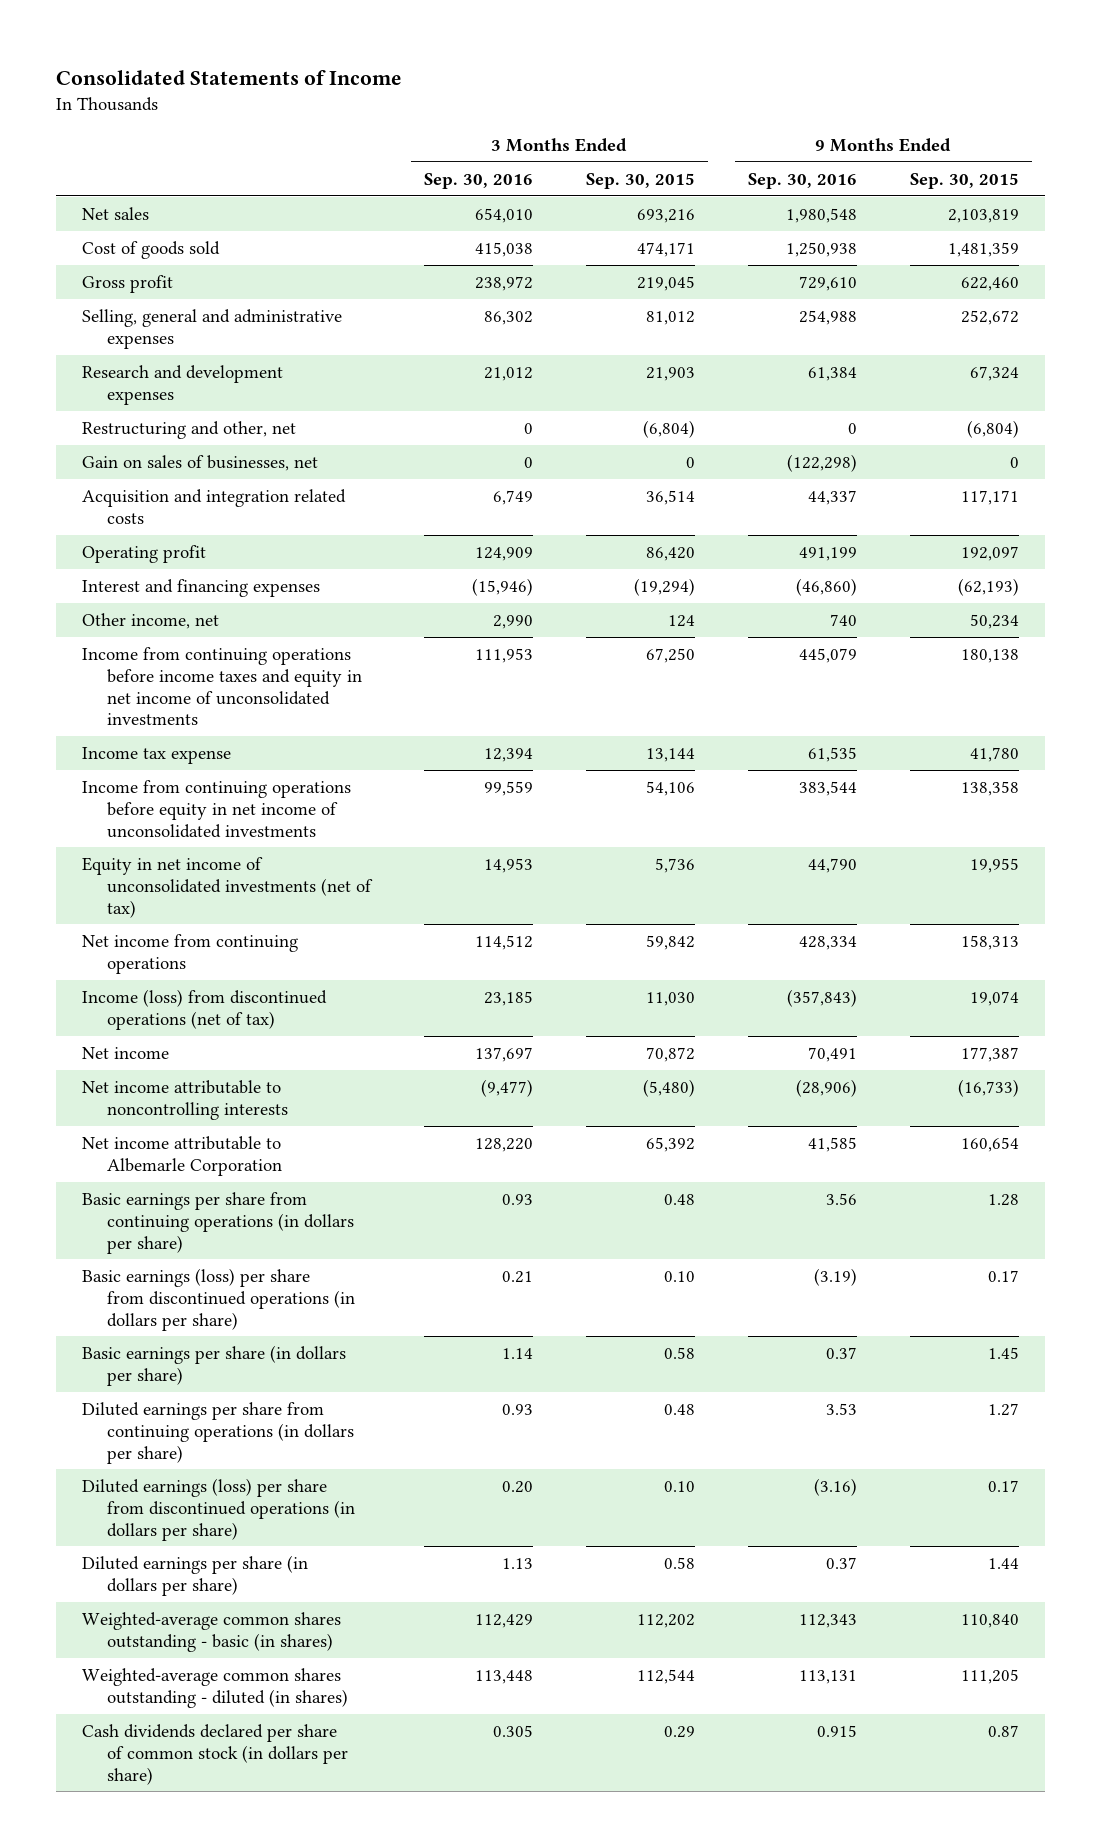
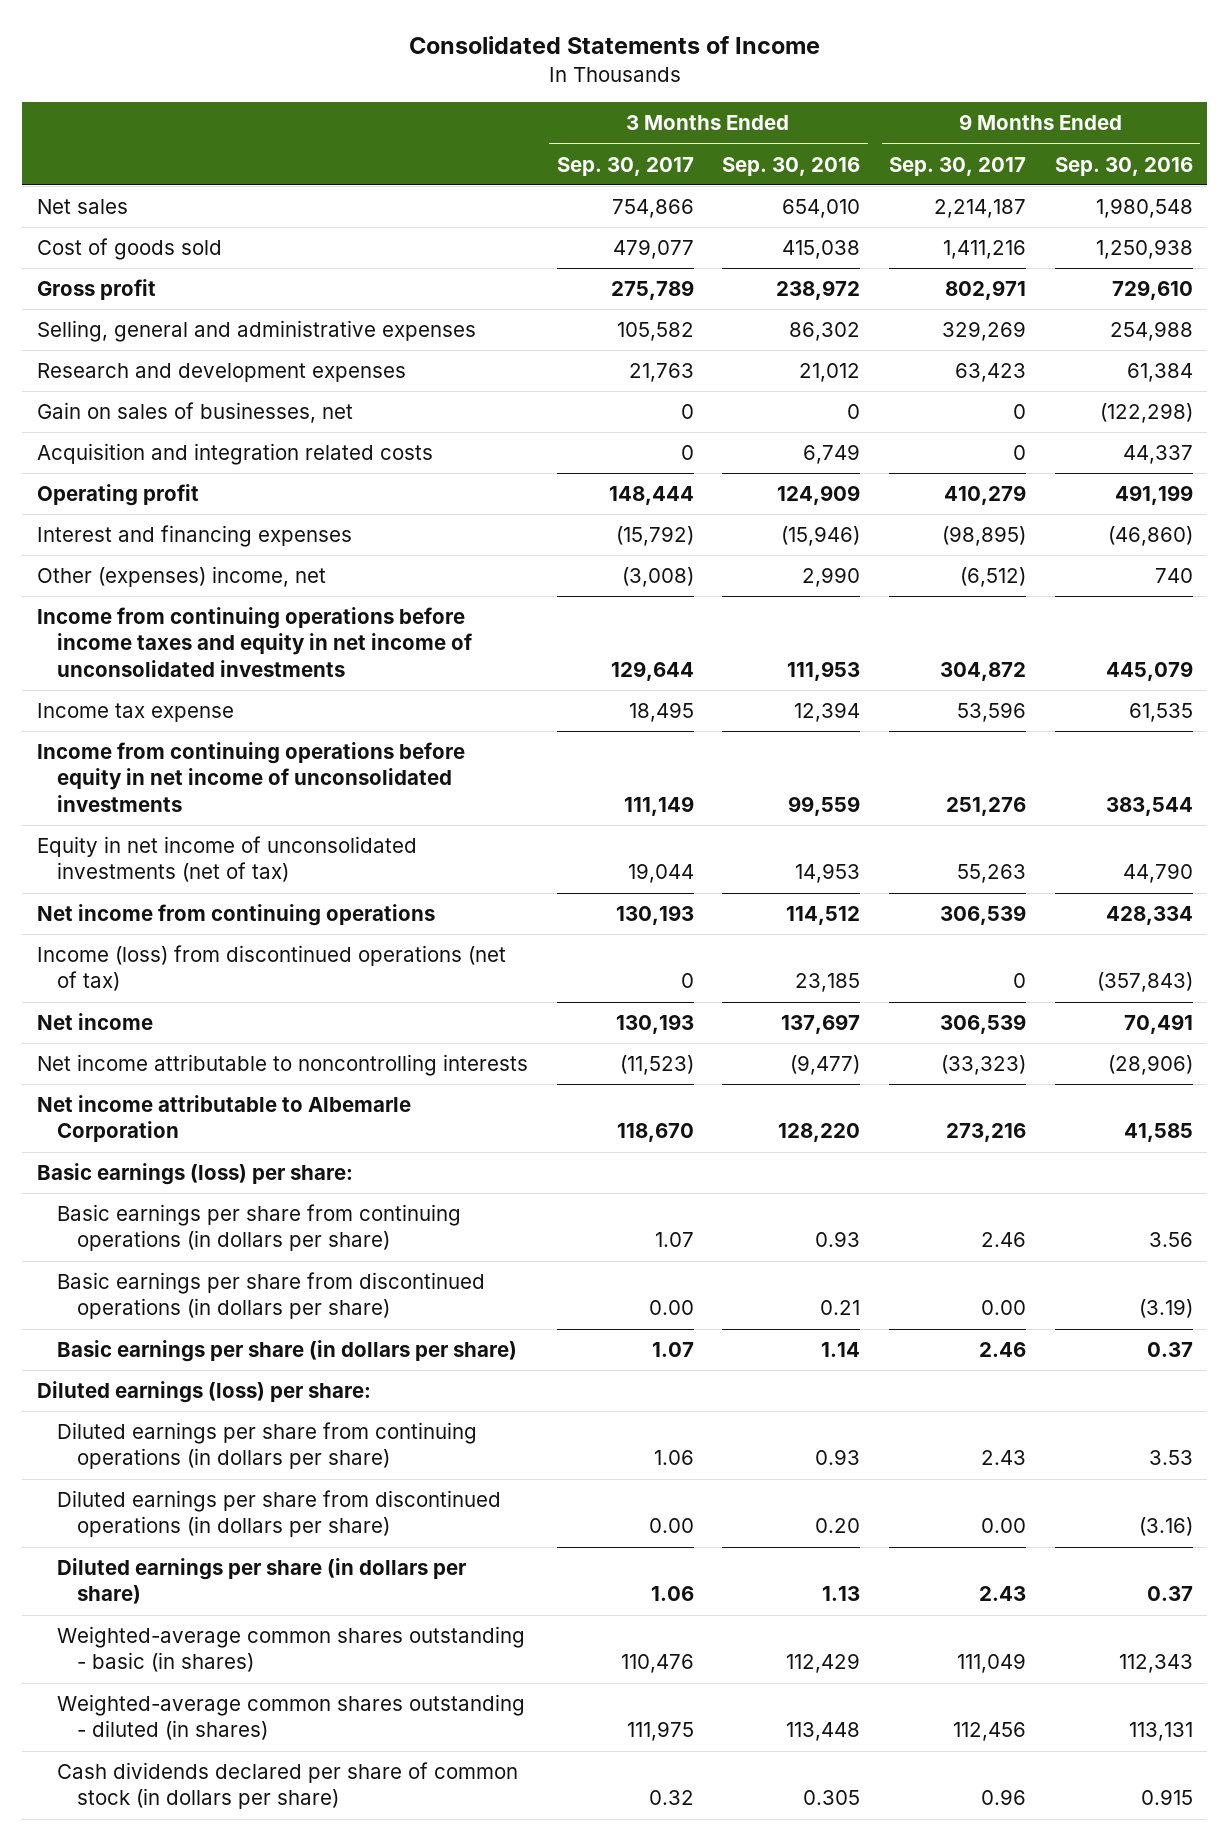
[585,172,695,189] Sep. 30, 2015 -> none
[909,172,1019,189] Sep. 30, 2015 -> none
none -> [556,156,694,176] Sep. 30, 2017
none -> [889,156,1027,176] Sep. 30, 2017
[82,420,297,439] Restructuring and other, net -> none
[82,612,220,629] Other income, net -> [36,566,326,588] Other (expenses) income, net
none -> [36,1163,353,1186] Basic earnings (loss) per share:
[82,1267,355,1331] Basic earnings (loss) per share from discontinued operations (in dollars per share) -> [56,1272,485,1320] Basic earnings per share from discontinued operations (in dollars per share)
none -> [36,1381,371,1404] Diluted earnings (loss) per share:
[82,1477,355,1541] Diluted earnings (loss) per share from discontinued operations (in dollars per share) -> [56,1490,501,1538] Diluted earnings per share from discontinued operations (in dollars per share)

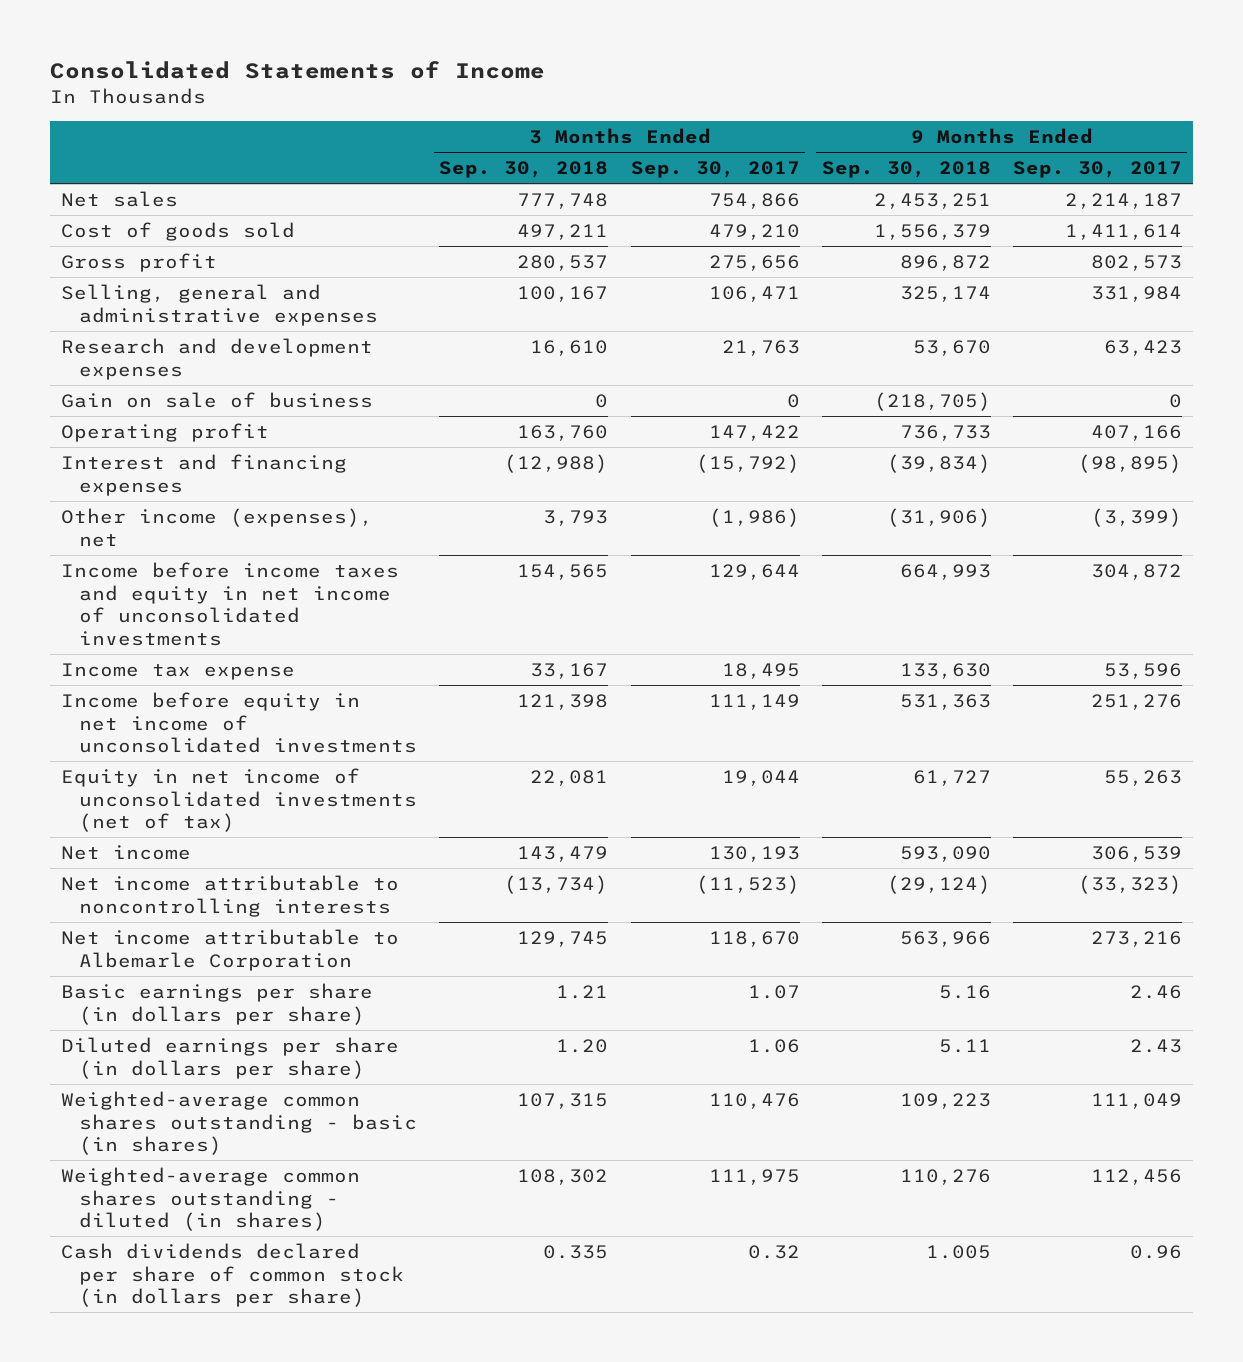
[722,156,861,176] Sep. 30, 2016 -> none
[1054,156,1193,176] Sep. 30, 2016 -> none
none -> [439,161,609,179] Sep. 30, 2018
none -> [821,161,991,179] Sep. 30, 2018
[612,239,694,260] 479,077 -> [708,223,800,240] 479,210
[943,240,1027,260] 1,411,216 -> [1064,223,1182,240] 1,411,614
[610,280,694,301] 275,789 -> [708,254,800,271] 275,656
[945,280,1027,301] 802,971 -> [1090,254,1182,271] 802,573
[616,322,694,342] 105,582 -> [708,285,800,302] 106,471
[942,321,1027,342] 329,269 -> [1090,285,1182,302] 331,984
[36,443,433,466] Acquisition and integration related costs -> none
[36,402,353,424] Gain on sales of businesses, net -> [61,391,374,408] Gain on sale of business
[608,486,694,506] 148,444 -> [708,424,800,441] 147,422
[944,485,1027,506] 410,279 -> [1090,424,1182,441] 407,166
[36,566,326,588] Other (expenses) income, net -> [61,507,374,547] Other income (expenses), net
[621,567,694,588] (3,008) -> [708,507,800,527] (1,986)
[960,567,1027,588] (6,512) -> [1090,507,1182,527] (3,399)
[36,607,472,677] Income from continuing operations before income taxes and equity in net income of unconsolidated investments -> [61,561,400,646] Income before income taxes and equity in net income of unconsolidated investments
[36,742,465,812] Income from continuing operations before equity in net income of unconsolidated investments -> [61,691,418,754] Income before equity in net income of unconsolidated investments
[36,904,435,927] Net income from continuing operations -> none
[36,945,506,992] Income (loss) from discontinued operations (net of tax) -> none
[36,1163,353,1186] Basic earnings (loss) per share: -> none
[56,1204,461,1252] Basic earnings per share from continuing operations (in dollars per share) -> none
[56,1272,485,1320] Basic earnings per share from discontinued operations (in dollars per share) -> none
[36,1381,371,1404] Diluted earnings (loss) per share: -> none
[56,1422,477,1470] Diluted earnings per share from continuing operations (in dollars per share) -> none
[56,1490,501,1538] Diluted earnings per share from discontinued operations (in dollars per share) -> none

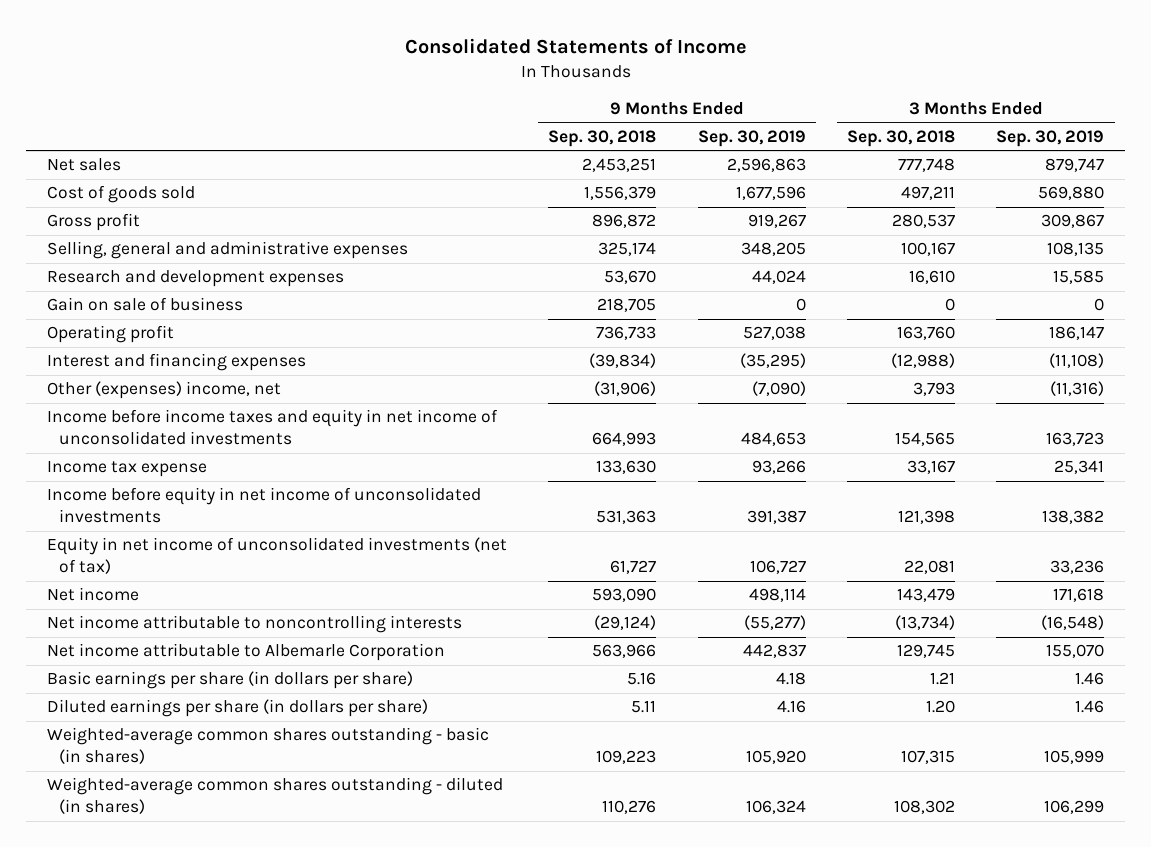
[630,161,800,179] Sep. 30, 2017 -> none
[1012,161,1182,179] Sep. 30, 2017 -> none
none -> [697,129,806,147] Sep. 30, 2019
none -> [996,129,1105,147] Sep. 30, 2019
[873,391,991,411] (218,705) -> [597,298,657,313] 218,705
[61,507,374,547] Other income (expenses), net -> [46,381,281,400] Other (expenses) income, net
[61,1242,405,1308] Cash dividends declared per share of common stock (in dollars per share) -> none

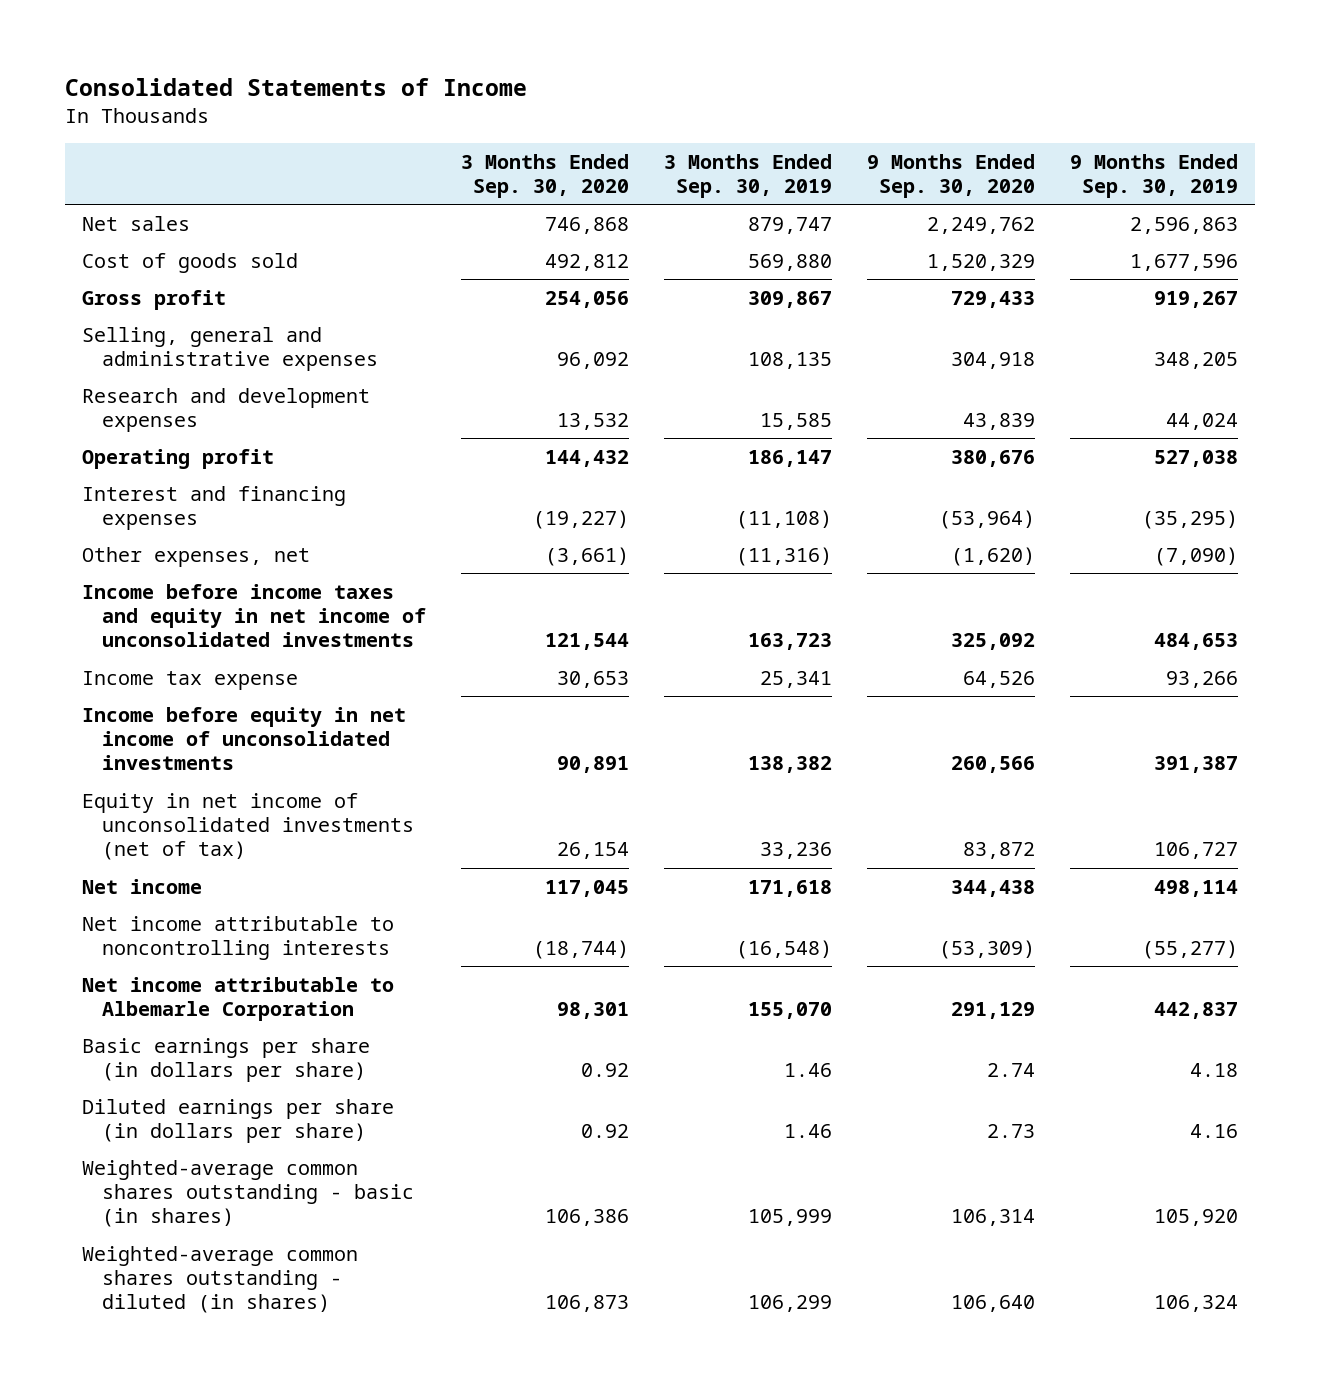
[548,129,657,147] Sep. 30, 2018 -> none
[846,129,955,147] Sep. 30, 2018 -> none
none -> [460,153,629,199] 3 Months Ended Sep. 30, 2020
none -> [866,153,1035,199] 9 Months Ended Sep. 30, 2020
[46,297,243,312] Gain on sale of business -> none
[46,381,281,400] Other (expenses) income, net -> [82,546,311,567] Other expenses, net

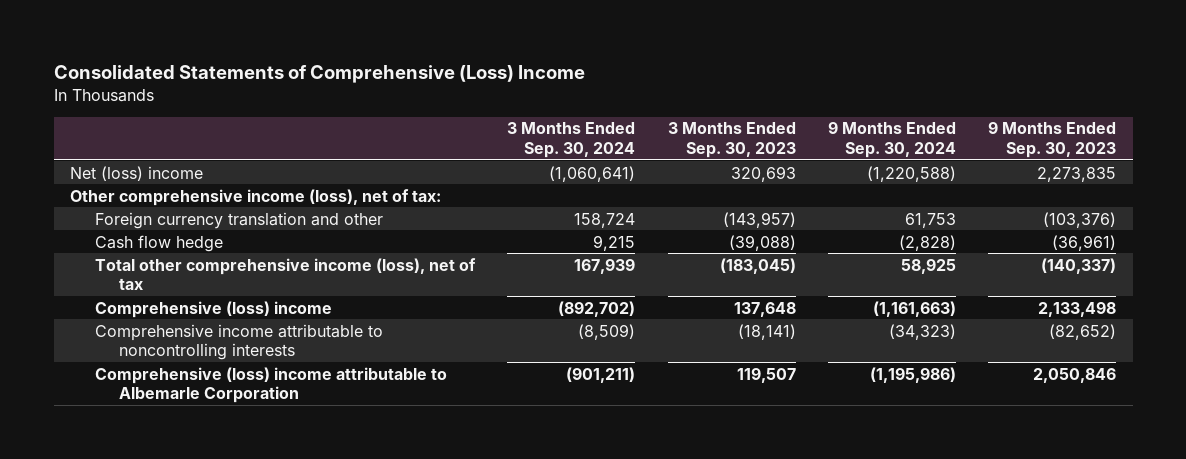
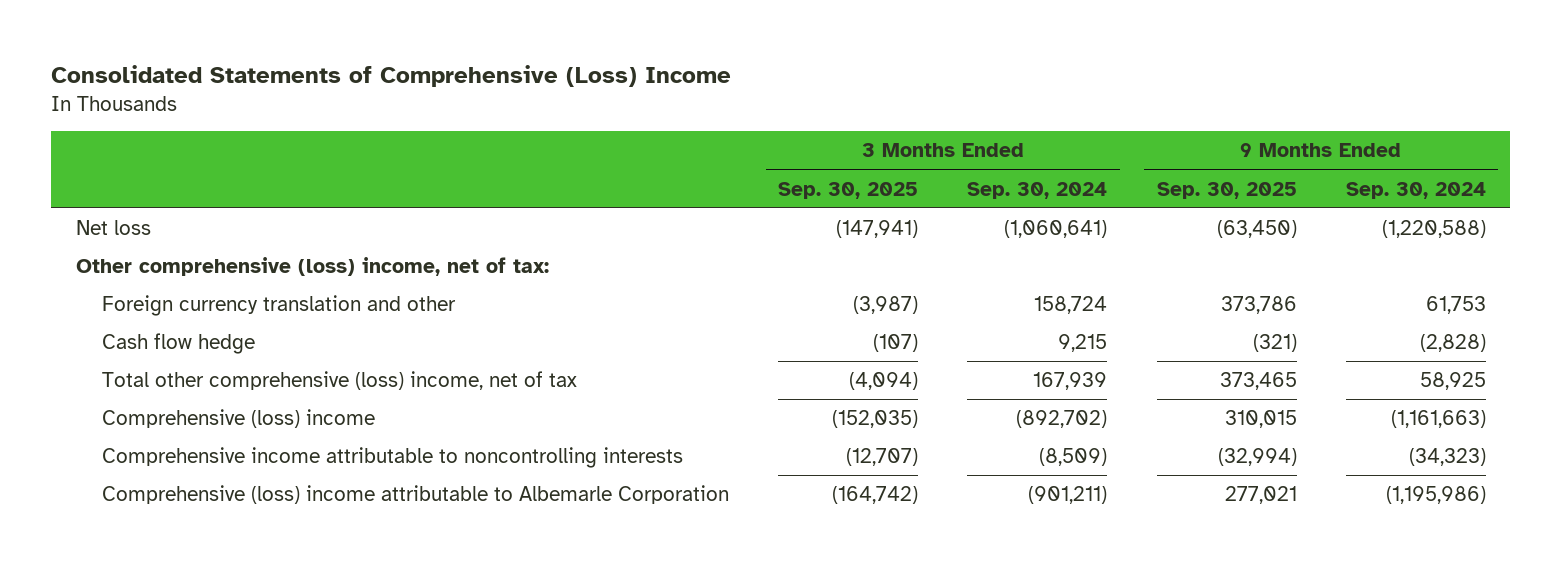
[667,122,796,158] 3 Months Ended Sep. 30, 2023 -> none
[988,121,1117,158] 9 Months Ended Sep. 30, 2023 -> none
none -> [778,181,919,199] Sep. 30, 2025
none -> [1156,181,1297,199] Sep. 30, 2025
[70,165,204,181] Net (loss) income -> [75,220,151,236] Net loss
[70,188,442,206] Other comprehensive income (loss), net of tax: -> [75,257,549,277] Other comprehensive (loss) income, net of tax:
[94,257,476,290] Total other comprehensive income (loss), net of tax -> [102,371,578,391] Total other comprehensive (loss) income, net of tax

